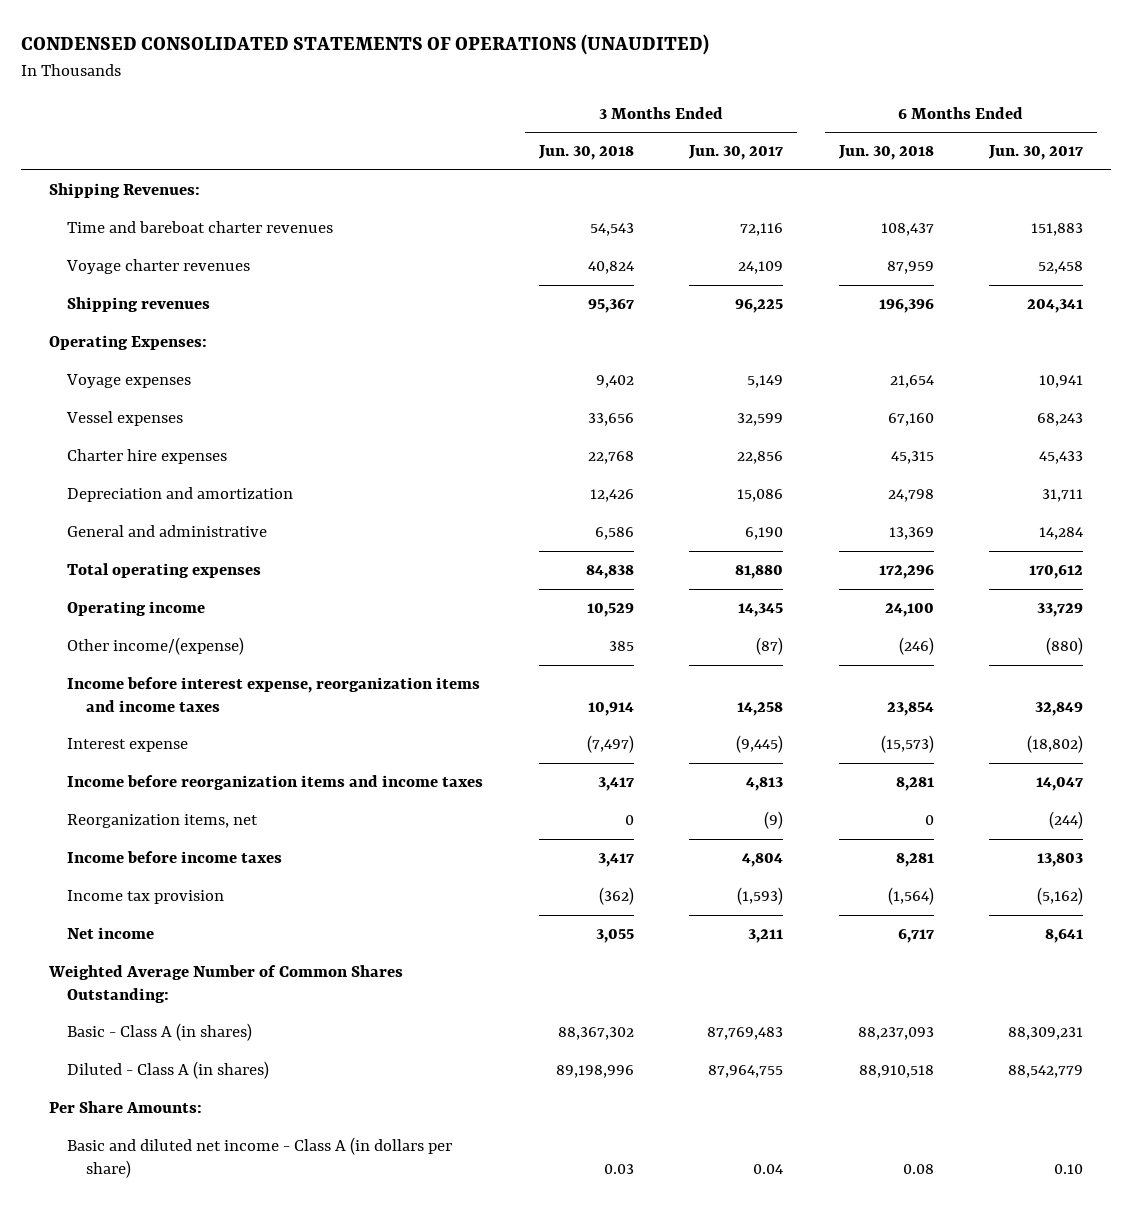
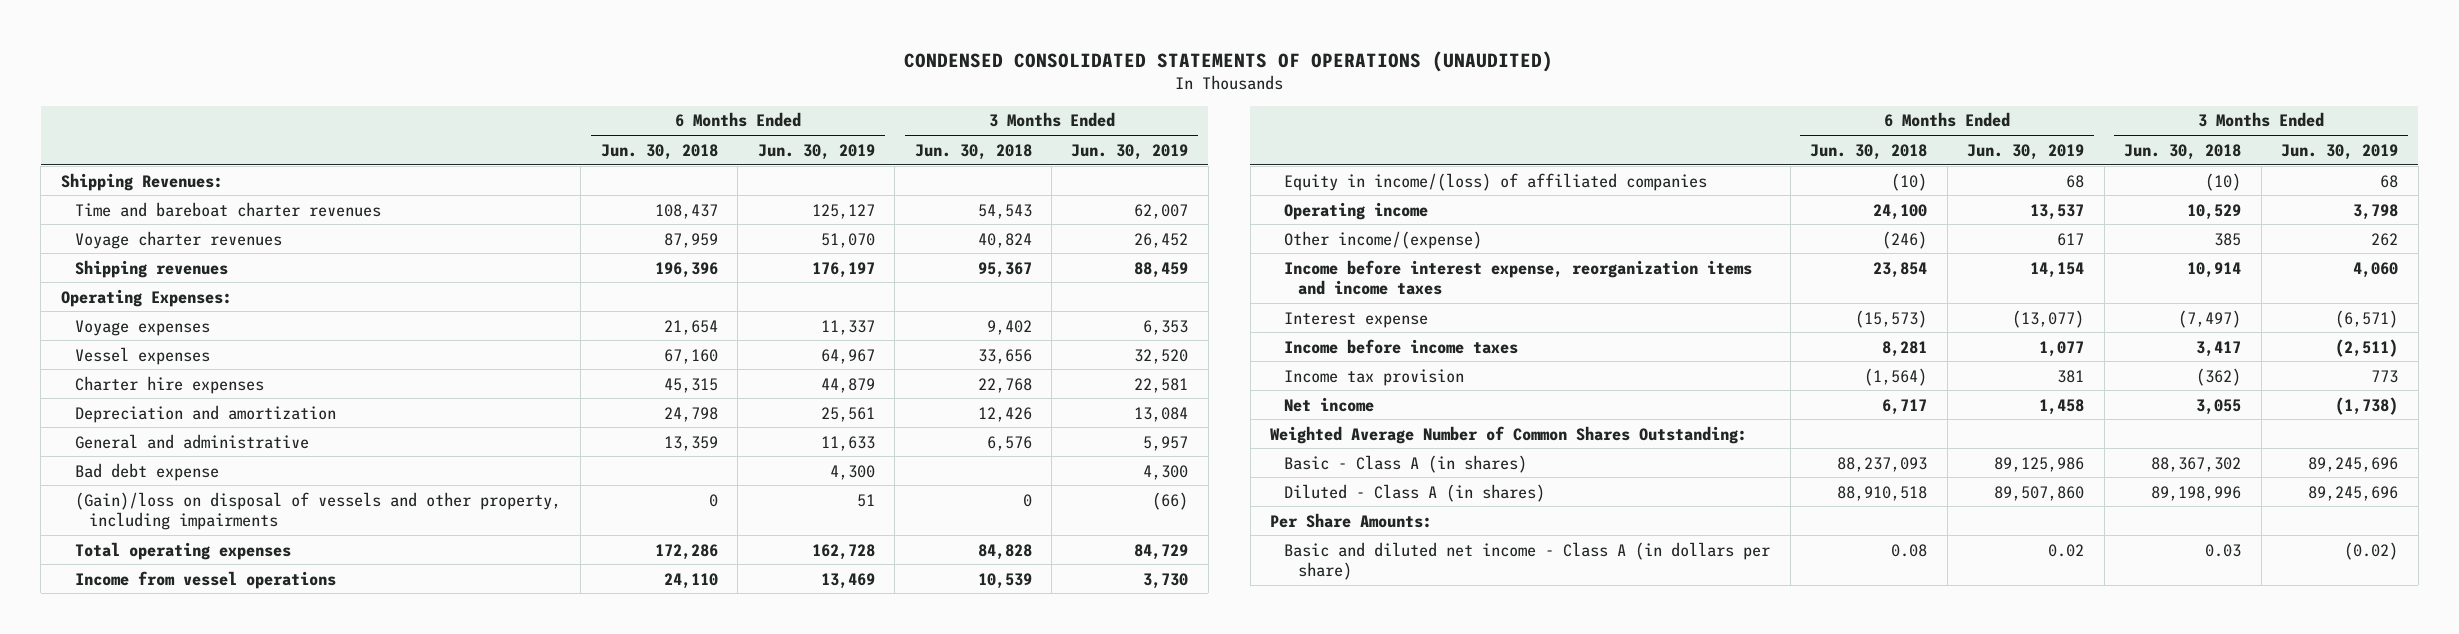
[688,145,784,161] Jun. 30, 2017 -> none
[988,145,1084,161] Jun. 30, 2017 -> none
none -> [757,143,875,160] Jun. 30, 2019
none -> [1071,143,1189,160] Jun. 30, 2019
[594,527,634,541] 6,586 -> [986,435,1032,451] 6,576
[888,527,934,541] 13,369 -> [663,435,718,451] 13,359
none -> [74,462,219,481] Bad debt expense
none -> [74,491,561,531] (Gain)/loss on disposal of vessels and other property, including impairments
[585,565,634,580] 84,838 -> [977,543,1032,560] 84,828
[878,565,934,580] 172,296 -> [654,543,718,560] 172,286
none -> [74,570,336,589] Income from vessel operations
none -> [1284,172,1708,191] Equity in income/(loss) of affiliated companies
[67,775,484,791] Income before reorganization items and income taxes -> none
[67,814,259,829] Reorganization items, net -> none

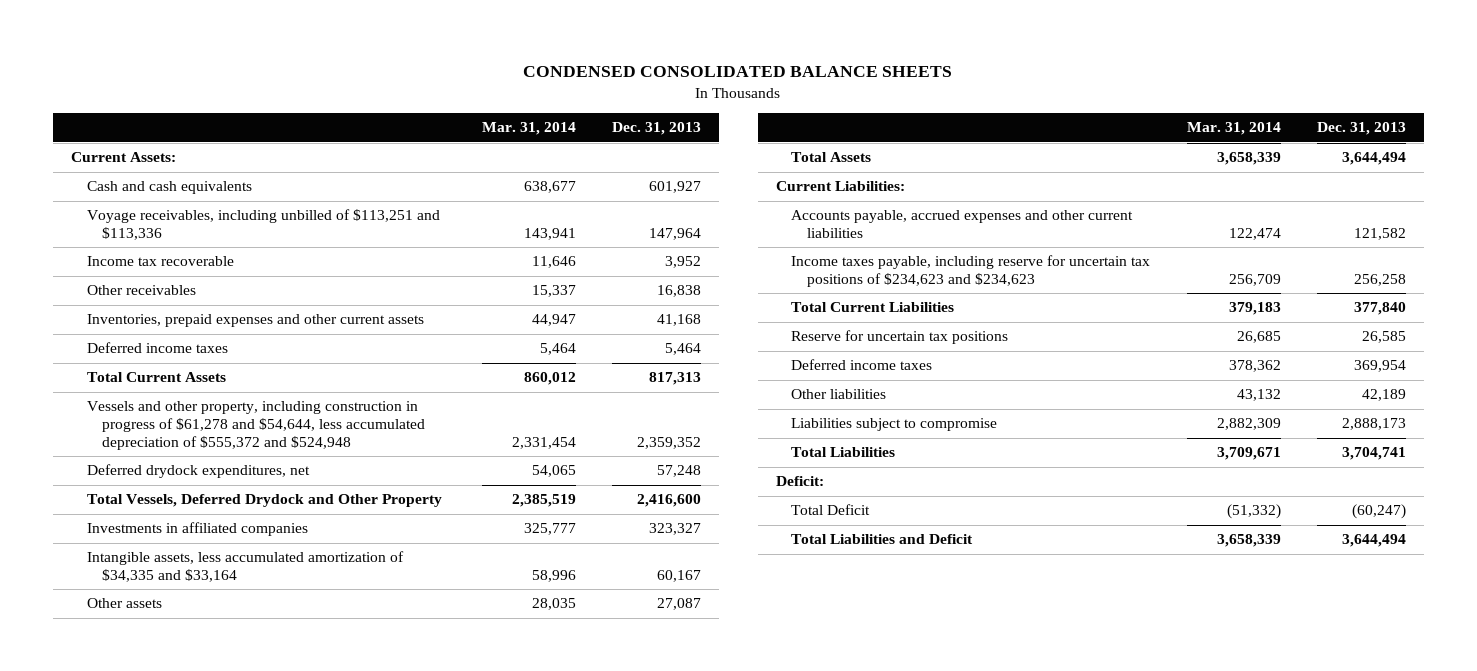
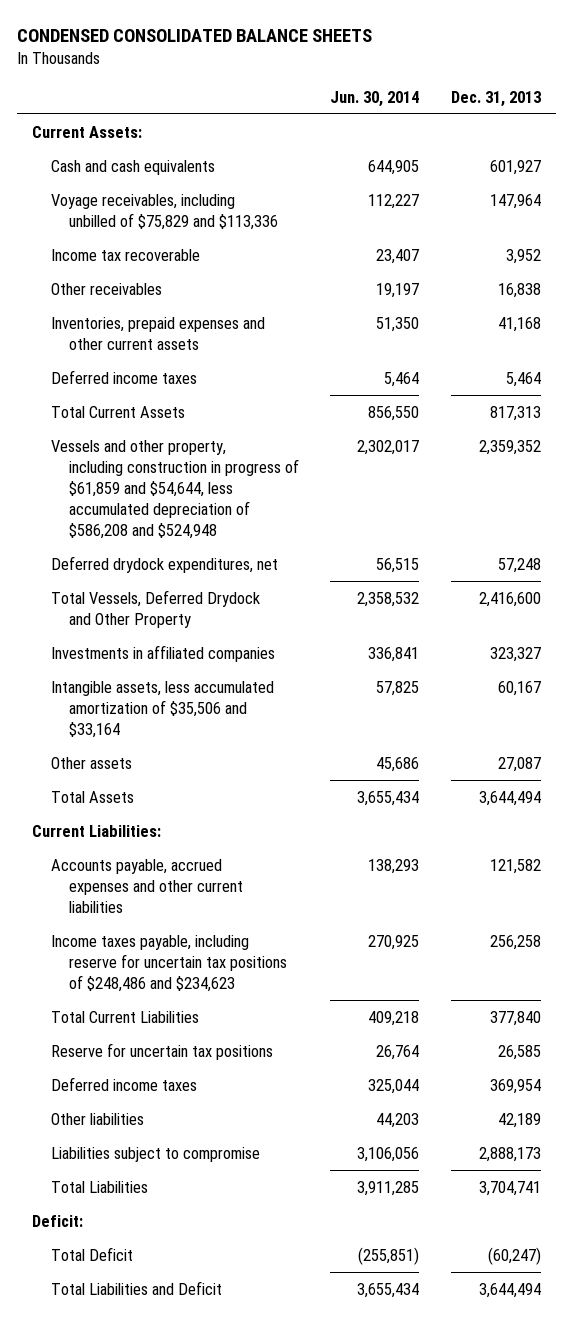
[481,122,576,136] Mar. 31, 2014 -> none
none -> [330,90,420,107] Jun. 30, 2014
[86,209,440,241] Voyage receivables, including unbilled of $113,251 and $113,336 -> [50,193,278,230] Voyage receivables, including unbilled of $75,829 and $113,336
[86,401,426,450] Vessels and other property, including construction in progress of $61,278 and $54,644, less accumulated depreciation of $555,372 and $524,948 -> [50,439,299,539] Vessels and other property, including construction in progress of $61,859 and $54,644, less accumulated depreciation of $586,208 and $524,948
[86,551,404,583] Intangible assets, less accumulated amortization of $34,335 and $33,164 -> [50,680,274,738] Intangible assets, less accumulated amortization of $35,506 and $33,164
[791,255,1151,288] Income taxes payable, including reserve for uncertain tax positions of $234,623 and $234,623 -> [50,934,287,992] Income taxes payable, including reserve for uncertain tax positions of $248,486 and $234,623

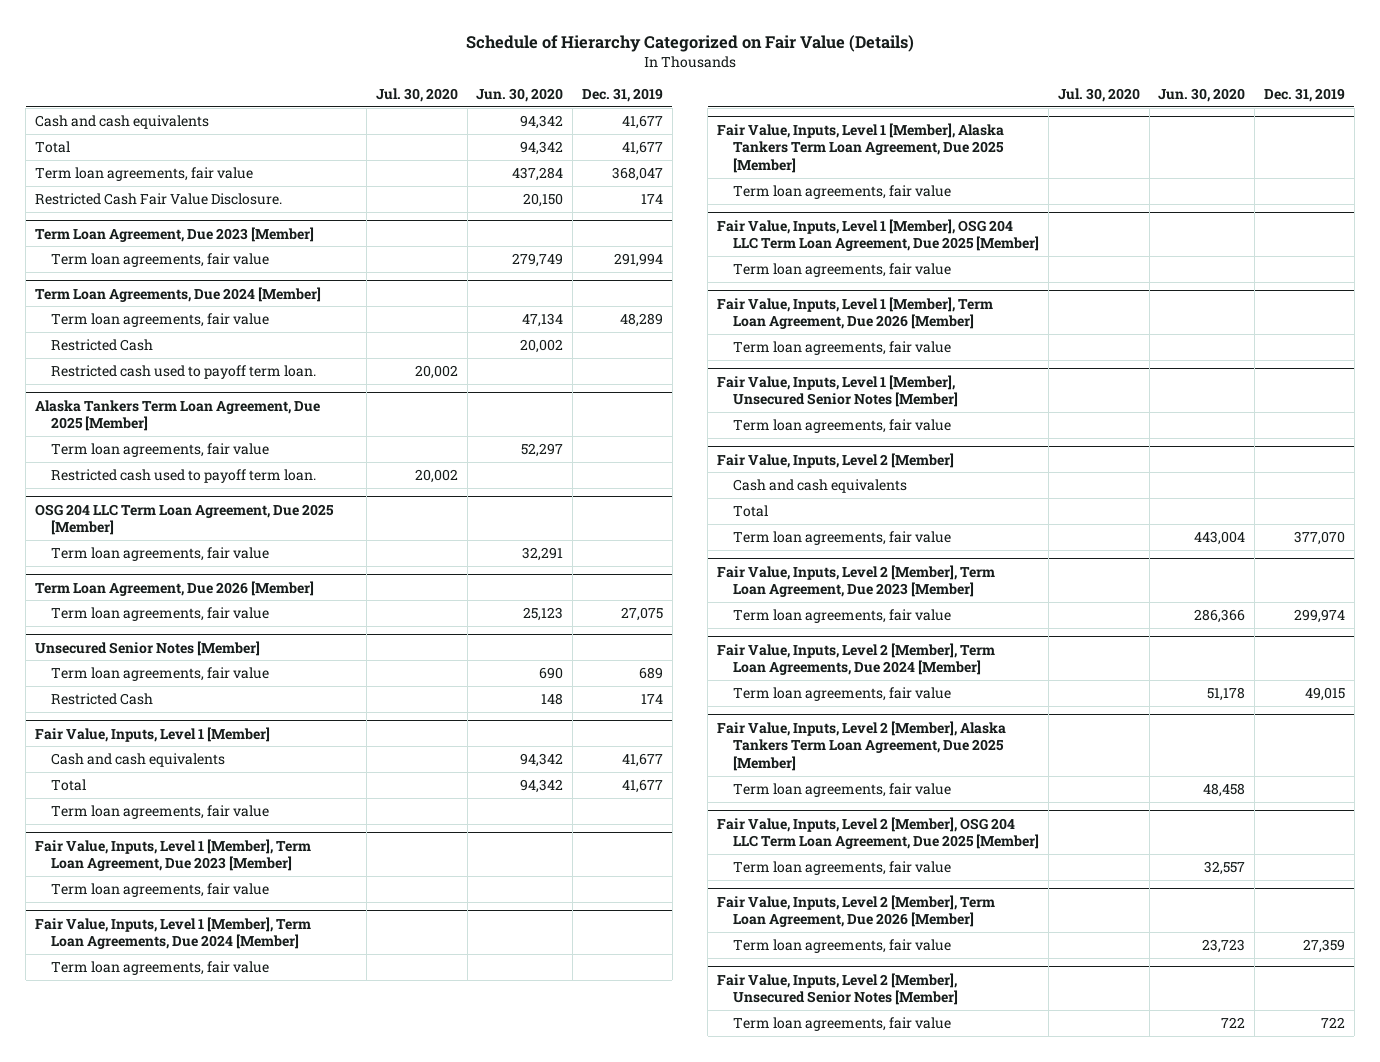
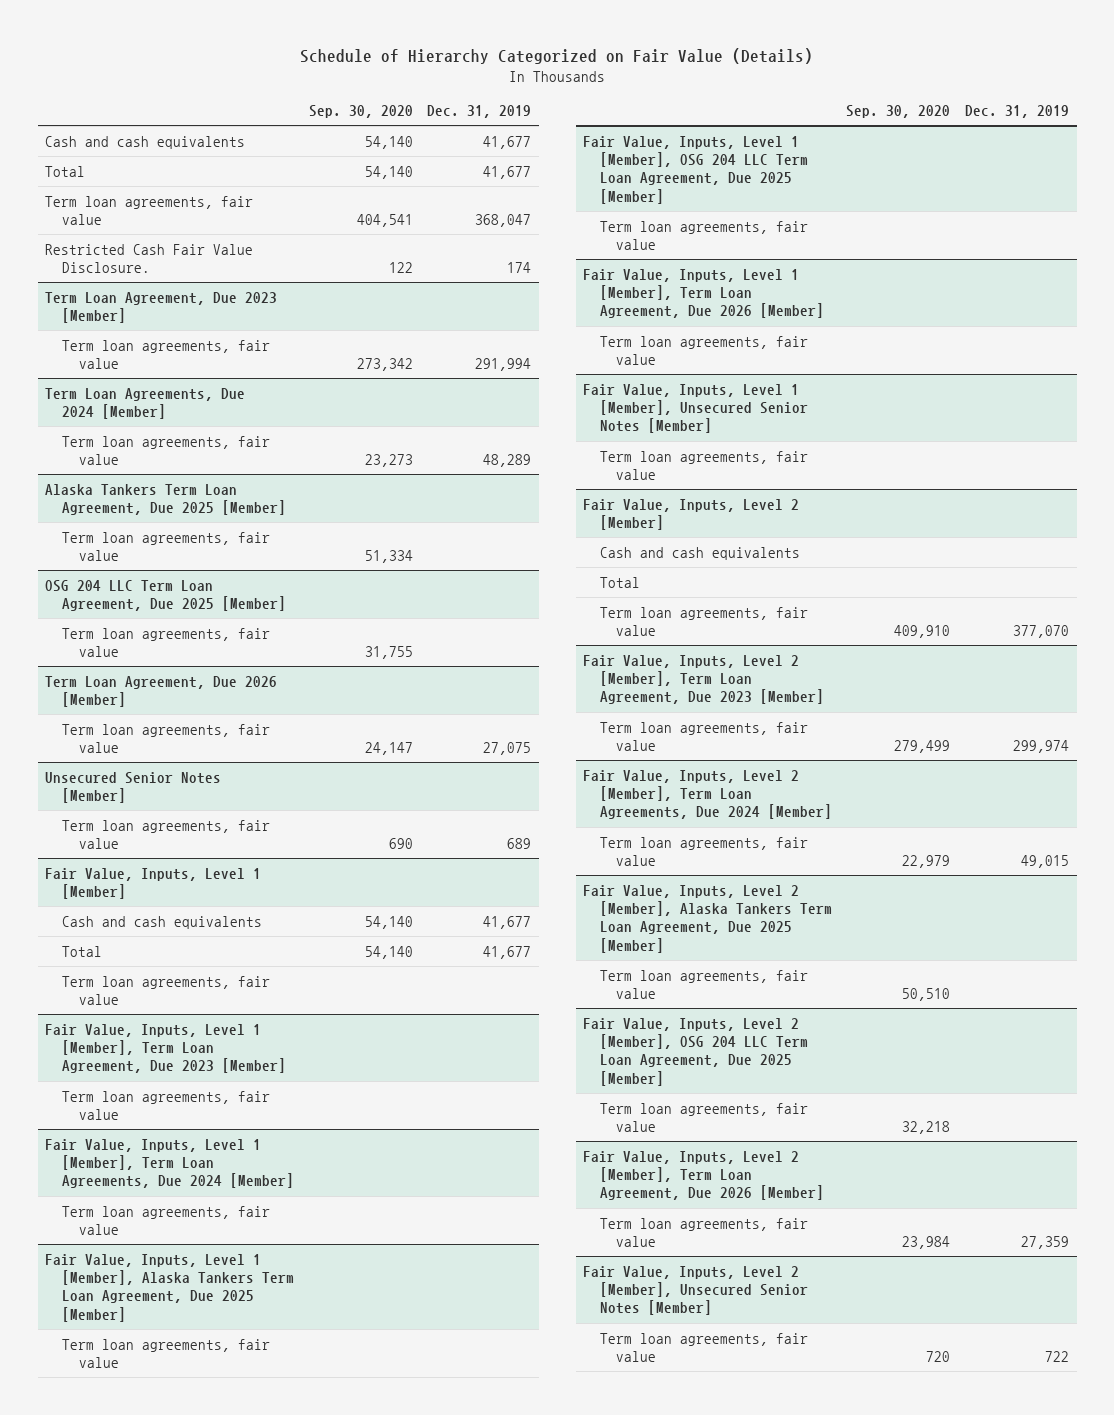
[375,88,458,103] Jul. 30, 2020 -> none
[476,88,564,103] Jun. 30, 2020 -> none
none -> [308,104,413,118] Sep. 30, 2020
[51,338,154,351] Restricted Cash -> none
[51,364,317,379] Restricted cash used to payoff term loan. -> none
[51,468,317,483] Restricted cash used to payoff term loan. -> none
[51,692,154,705] Restricted Cash -> none

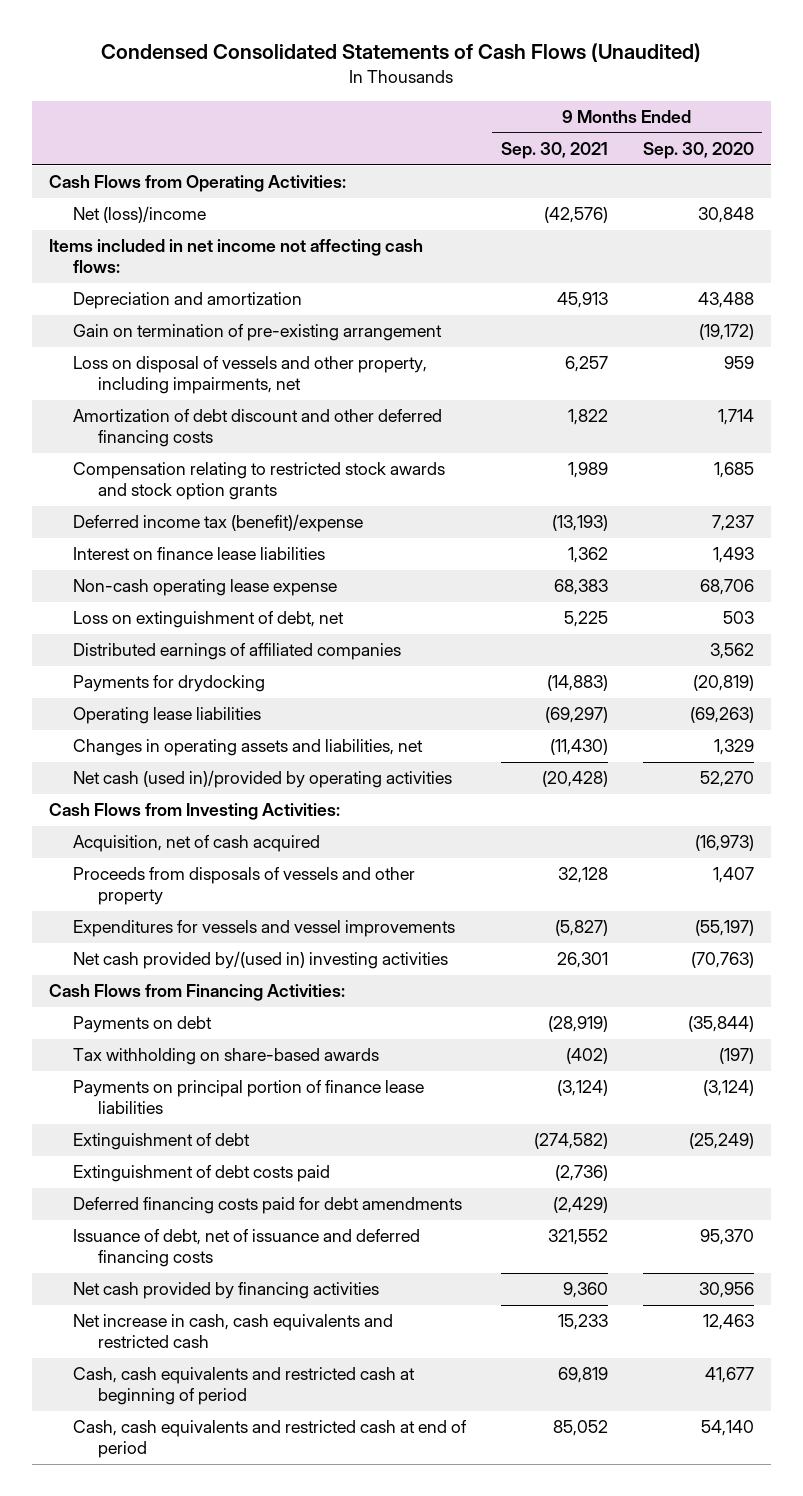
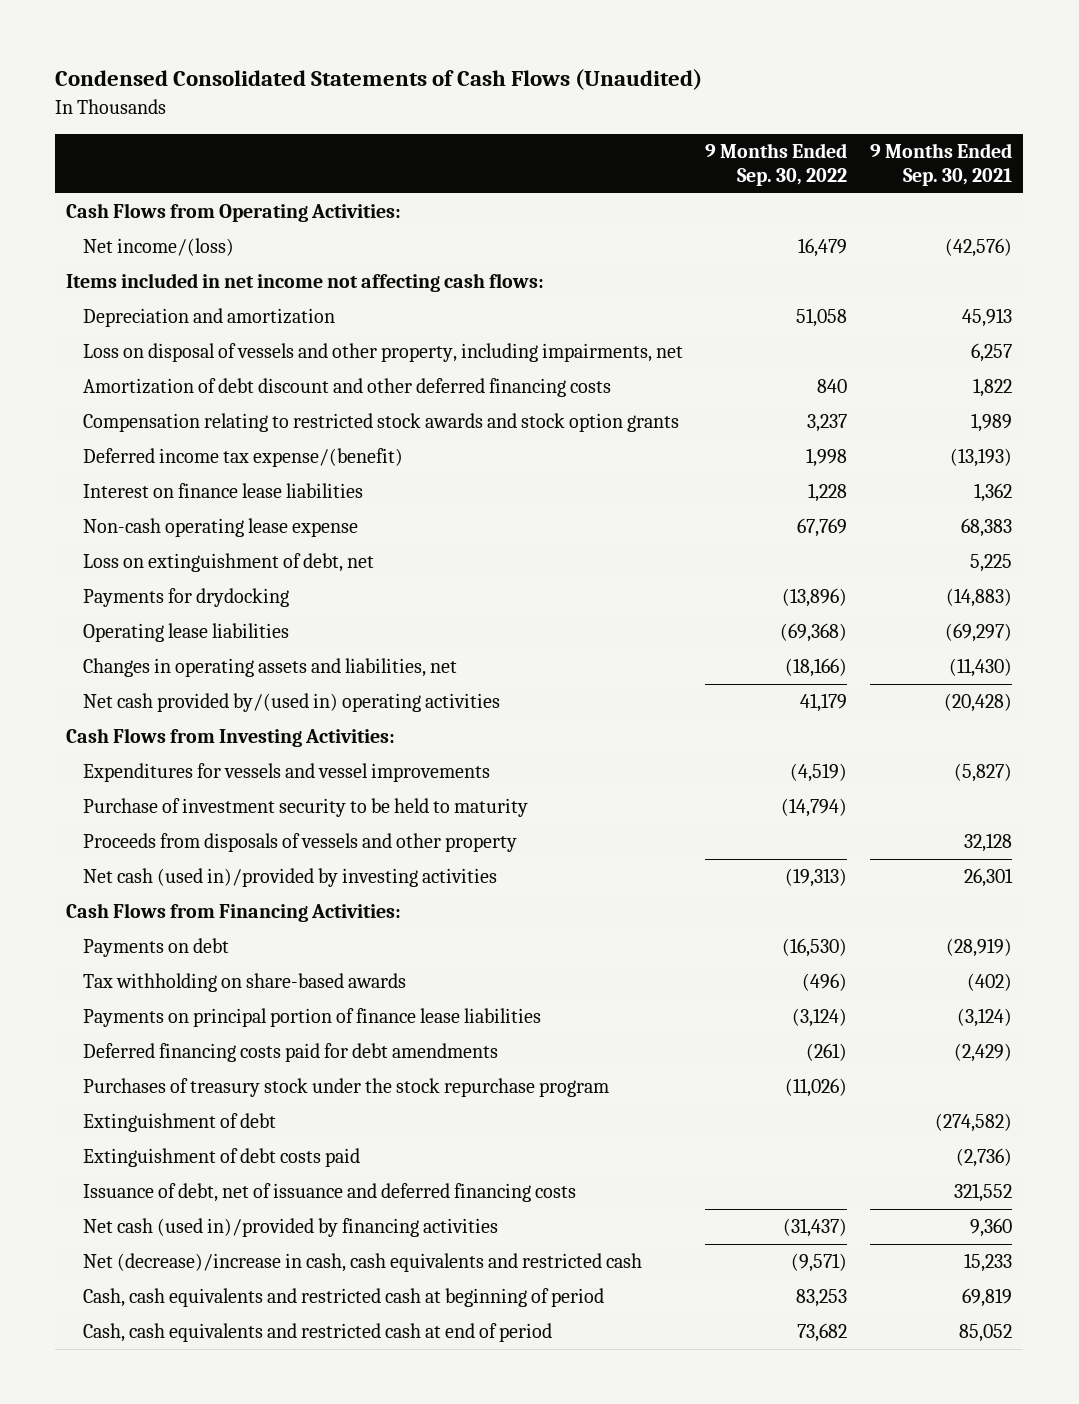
[642,141,754,159] Sep. 30, 2020 -> none
none -> [705,142,848,187] 9 Months Ended Sep. 30, 2022
[73,206,207,224] Net (loss)/income -> [82,238,234,257] Net income/(loss)
[73,324,443,342] Gain on termination of pre-existing arrangement -> none
[73,514,364,533] Deferred income tax (benefit)/expense -> [82,448,403,468] Deferred income tax expense/(benefit)
[73,643,402,661] Distributed earnings of affiliated companies -> none
[73,770,453,789] Net cash (used in)/provided by operating activities -> [82,693,500,713] Net cash provided by/(used in) operating activities
[73,835,321,853] Acquisition, net of cash acquired -> none
none -> [82,798,528,818] Purchase of investment security to be held to maturity
[73,867,416,906] Proceeds from disposals of vessels and other property -> [82,833,517,853] Proceeds from disposals of vessels and other property
[73,951,449,970] Net cash provided by/(used in) investing activities -> [82,868,497,888] Net cash (used in)/provided by investing activities
[73,1197,463,1215] Deferred financing costs paid for debt amendments -> [82,1043,498,1063] Deferred financing costs paid for debt amendments
none -> [82,1078,609,1098] Purchases of treasury stock under the stock repurchase program
[73,1282,380,1300] Net cash provided by financing activities -> [82,1218,498,1238] Net cash (used in)/provided by financing activities
[73,1314,394,1349] Net increase in cash, cash equivalents and restricted cash -> [82,1253,642,1273] Net (decrease)/increase in cash, cash equivalents and restricted cash

